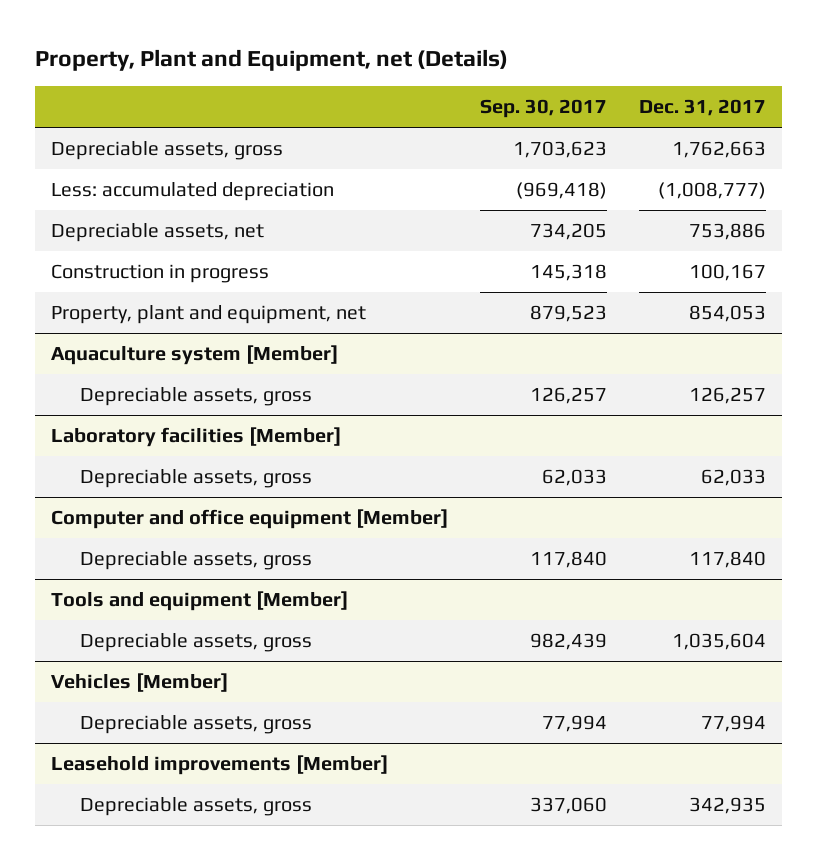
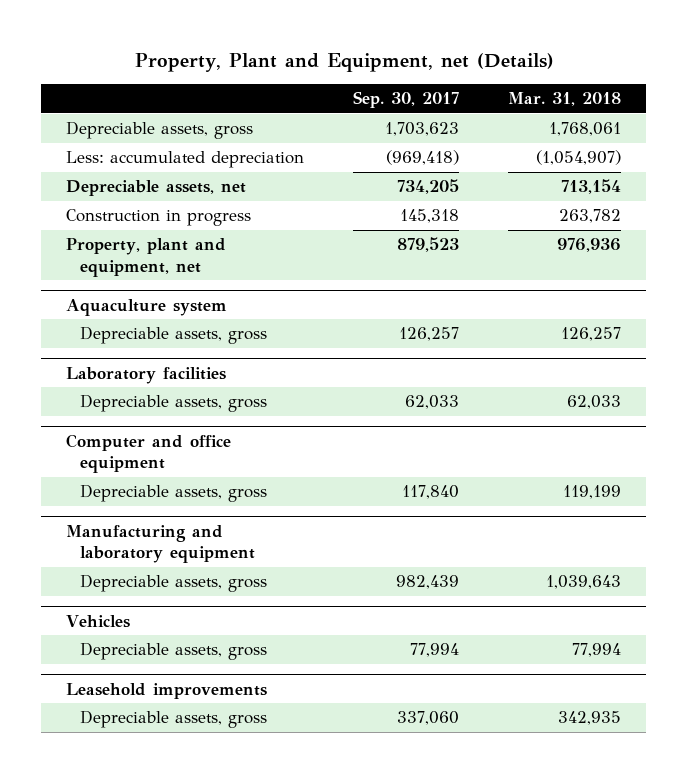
[639,99,767,117] Dec. 31, 2017 -> none
none -> [508,92,622,107] Mar. 31, 2018
[50,344,338,365] Aquaculture system [Member] -> [65,298,227,316] Aquaculture system
[50,426,341,447] Laboratory facilities [Member] -> [65,366,226,384] Laboratory facilities
[50,508,448,529] Computer and office equipment [Member] -> [65,433,231,474] Computer and office equipment
[50,590,348,611] Tools and equipment [Member] -> none
none -> [65,524,256,564] Manufacturing and laboratory equipment
[50,672,228,692] Vehicles [Member] -> [65,614,130,628] Vehicles
[50,754,388,775] Leasehold improvements [Member] -> [65,682,267,699] Leasehold improvements

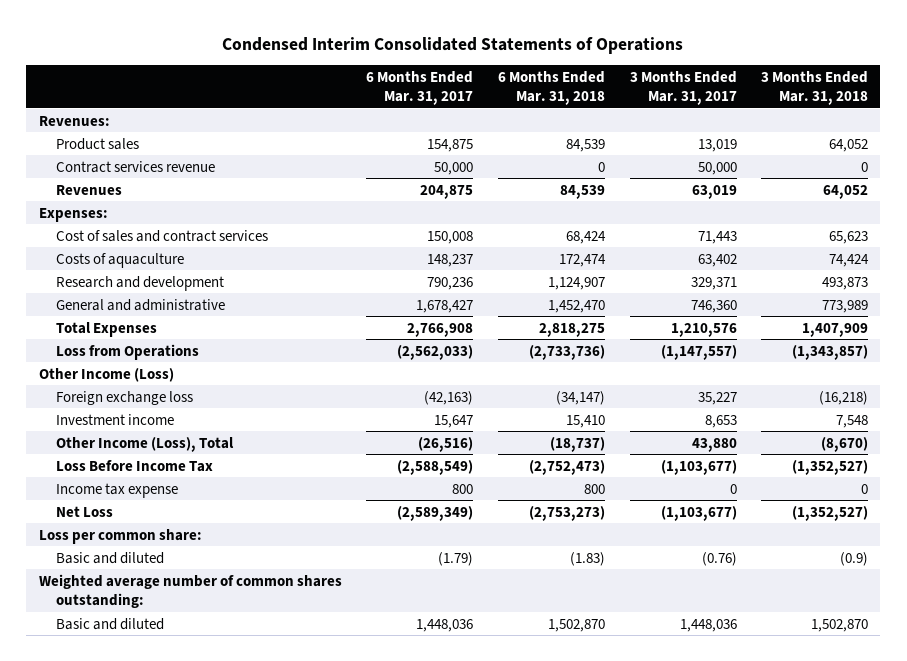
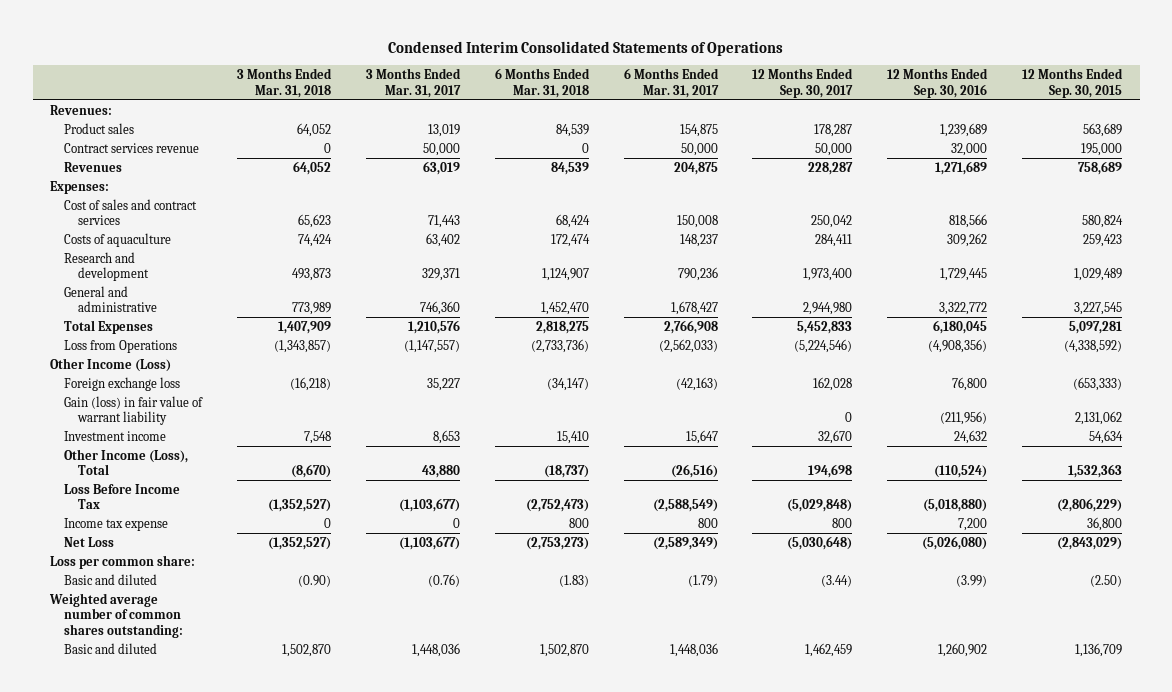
none -> [752,68,854,98] 12 Months Ended Sep. 30, 2017
none -> [887,68,989,98] 12 Months Ended Sep. 30, 2016
none -> [1022,68,1124,98] 12 Months Ended Sep. 30, 2015
none -> [64,395,204,426] Gain (loss) in fair value of warrant liability
[840,551,869,566] (0.9) -> [298,574,332,587] (0.90)

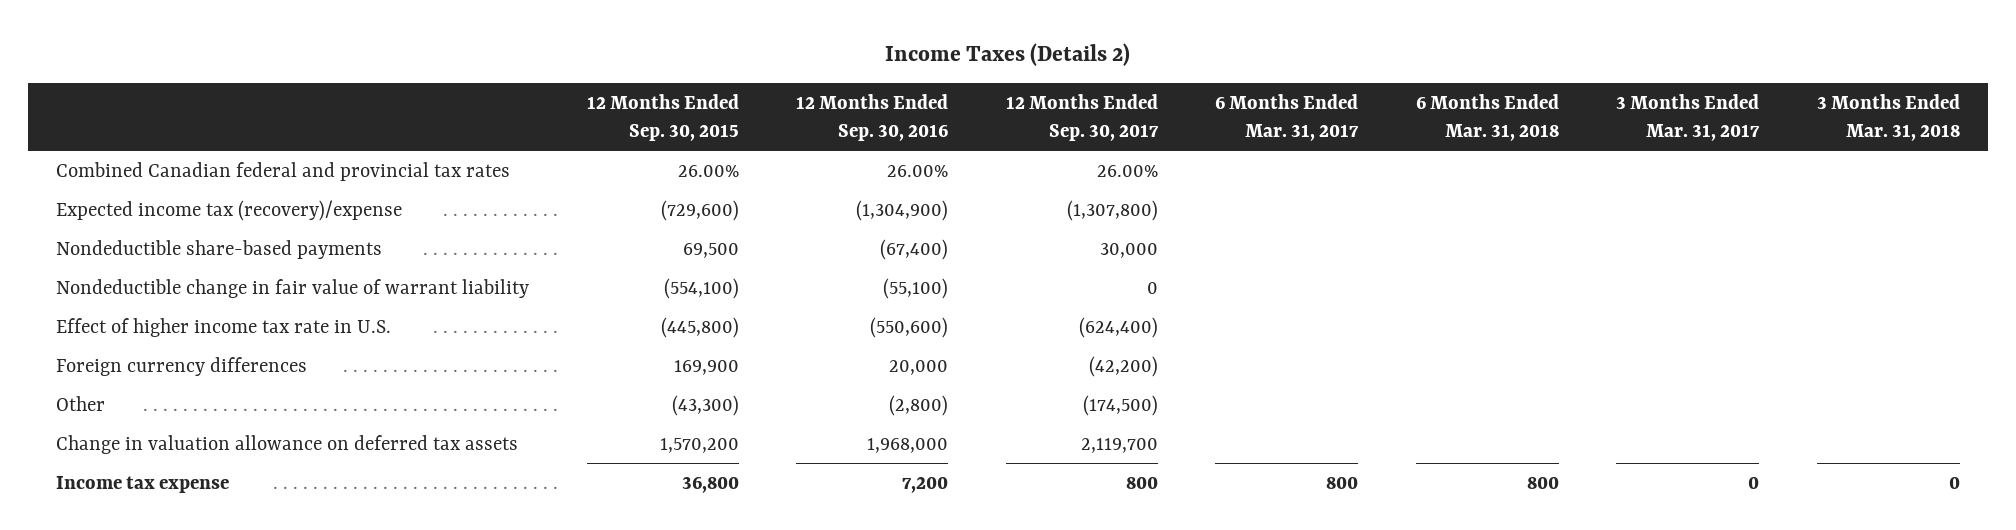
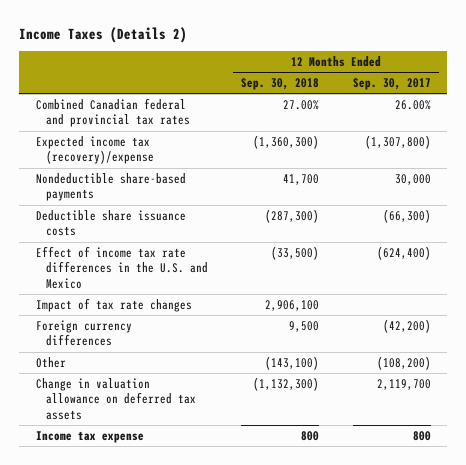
[586,93,739,141] 12 Months Ended Sep. 30, 2015 -> none
[796,93,949,141] 12 Months Ended Sep. 30, 2016 -> none
[1215,93,1360,141] 6 Months Ended Mar. 31, 2017 -> none
[1415,93,1559,141] 6 Months Ended Mar. 31, 2018 -> none
[1616,93,1761,141] 3 Months Ended Mar. 31, 2017 -> none
[1816,93,1960,141] 3 Months Ended Mar. 31, 2018 -> none
none -> [241,78,320,91] Sep. 30, 2018
[56,278,530,298] Nondeductible change in fair value of warrant liability -> none
none -> [35,209,186,237] Deductible share issuance costs
[56,317,392,337] Effect of higher income tax rate in U.S. -> [35,245,209,289] Effect of income tax rate differences in the U.S. and Mexico
none -> [35,297,192,312] Impact of tax rate changes
[1082,394,1158,416] (174,500) -> [376,355,431,370] (108,200)

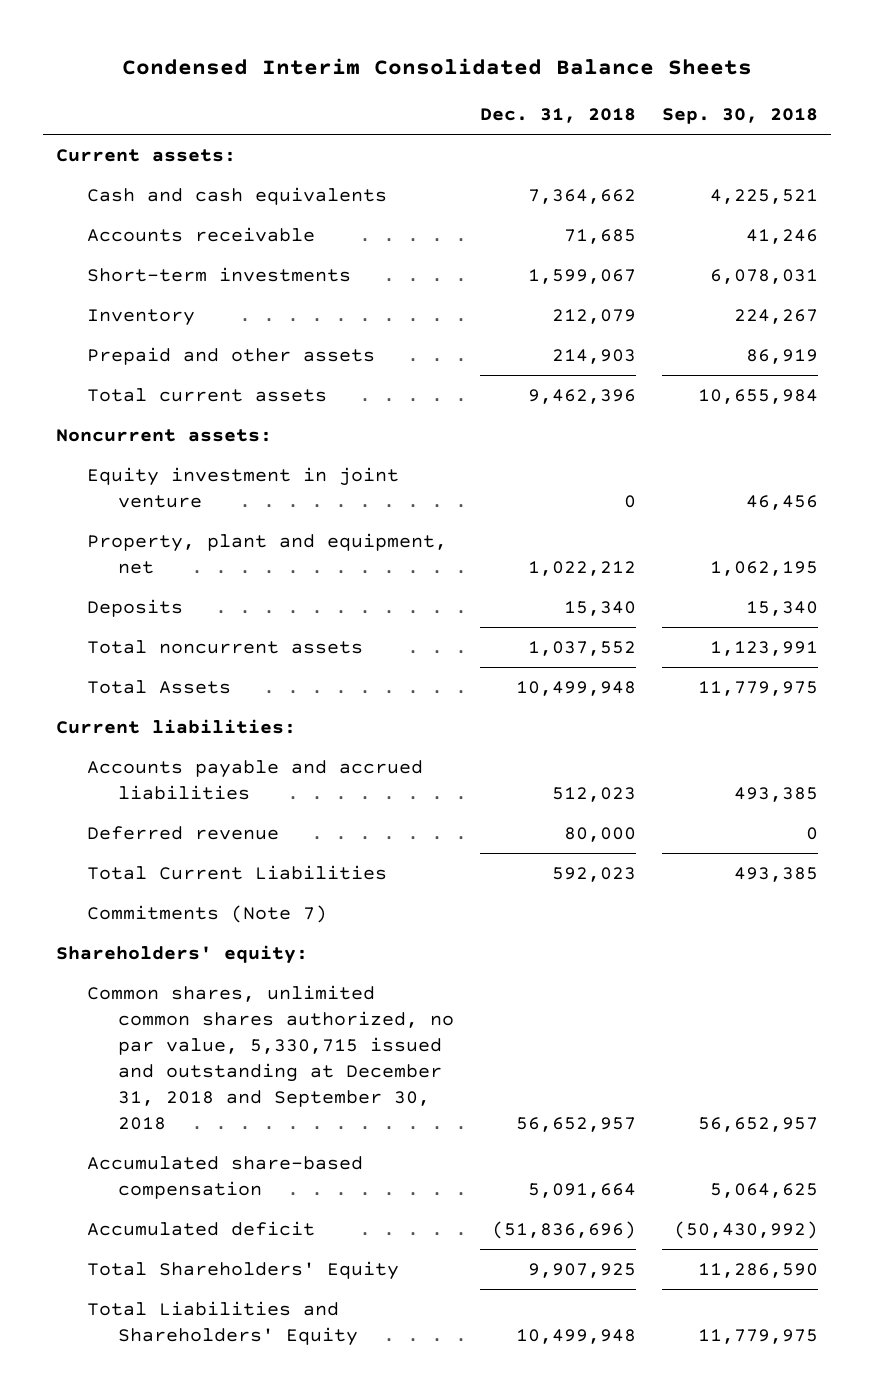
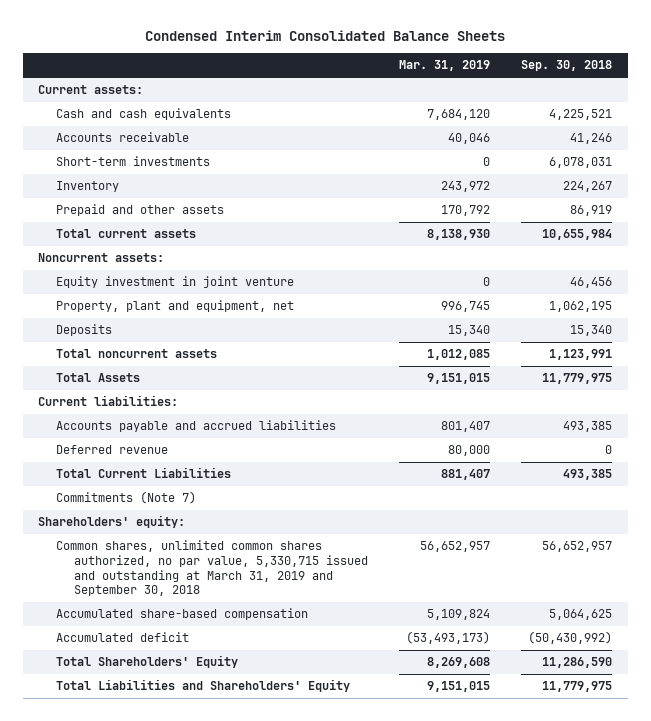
[480,108,637,124] Dec. 31, 2018 -> none
none -> [399,60,491,72] Mar. 31, 2019
[87,984,455,1130] Common shares, unlimited common shares authorized, no par value, 5,330,715 issued and outstanding at December 31, 2018 and September 30, 2018 -> [56,540,369,597] Common shares, unlimited common shares authorized, no par value, 5,330,715 issued and outstanding at March 31, 2019 and September 30, 2018

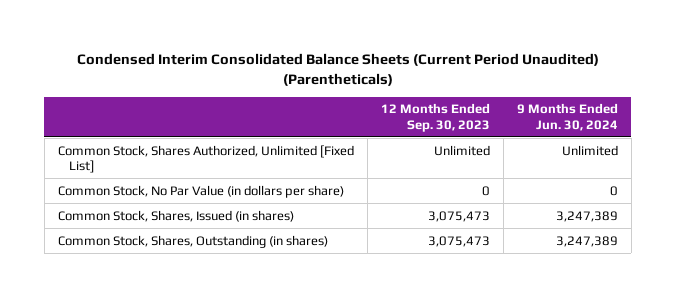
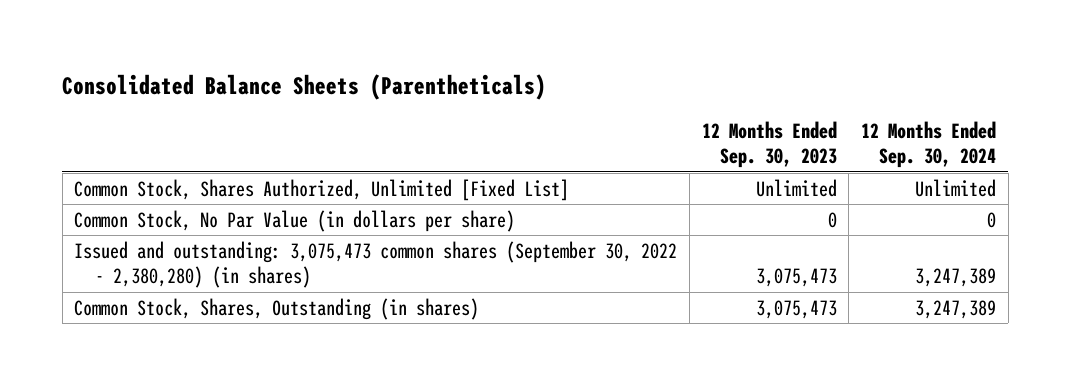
[76,52,599,86] Condensed Interim Consolidated Balance Sheets (Current Period Unaudited) (Parentheticals) -> [62,74,547,101] Consolidated Balance Sheets (Parentheticals)
[516,103,618,131] 9 Months Ended Jun. 30, 2024 -> none
none -> [861,120,997,169] 12 Months Ended Sep. 30, 2024
[57,209,294,222] Common Stock, Shares, Issued (in shares) -> [74,240,678,289] Issued and outstanding: 3,075,473 common shares (September 30, 2022 - 2,380,280) (in shares)

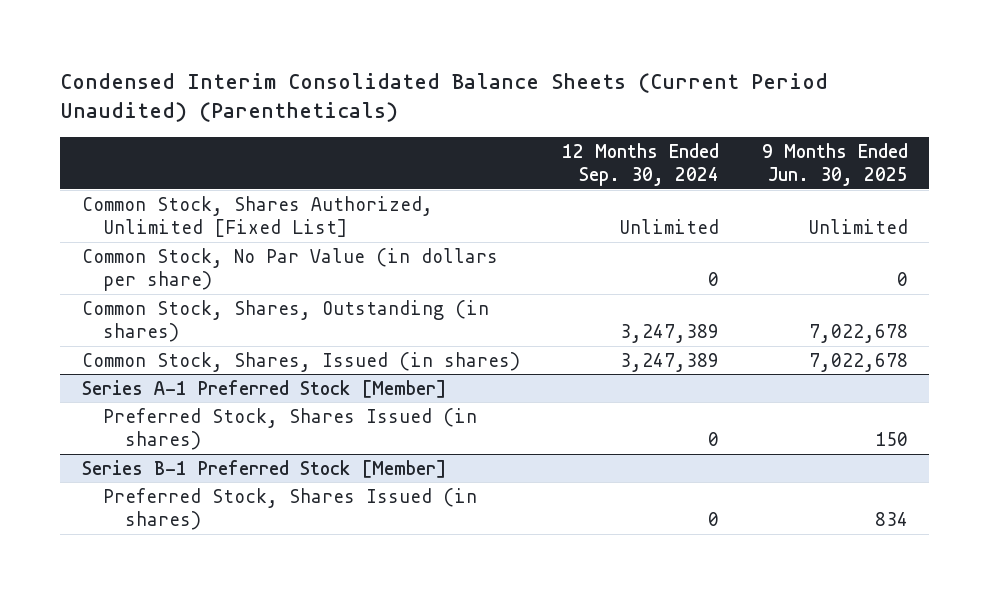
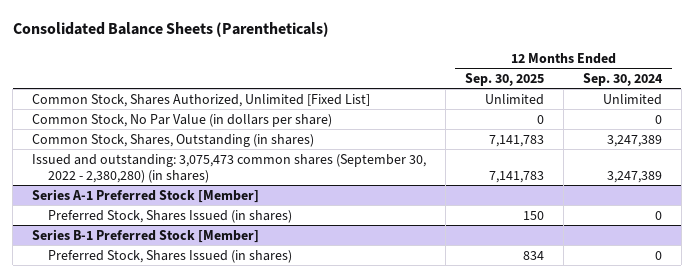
[60,73,829,123] Condensed Interim Consolidated Balance Sheets (Current Period Unaudited) (Parentheticals) -> [12,22,329,38] Consolidated Balance Sheets (Parentheticals)
[761,142,908,187] 9 Months Ended Jun. 30, 2025 -> none
none -> [465,72,545,86] Sep. 30, 2025
[81,351,520,372] Common Stock, Shares, Issued (in shares) -> [32,153,427,184] Issued and outstanding: 3,075,473 common shares (September 30, 2022 - 2,380,280) (in shares)

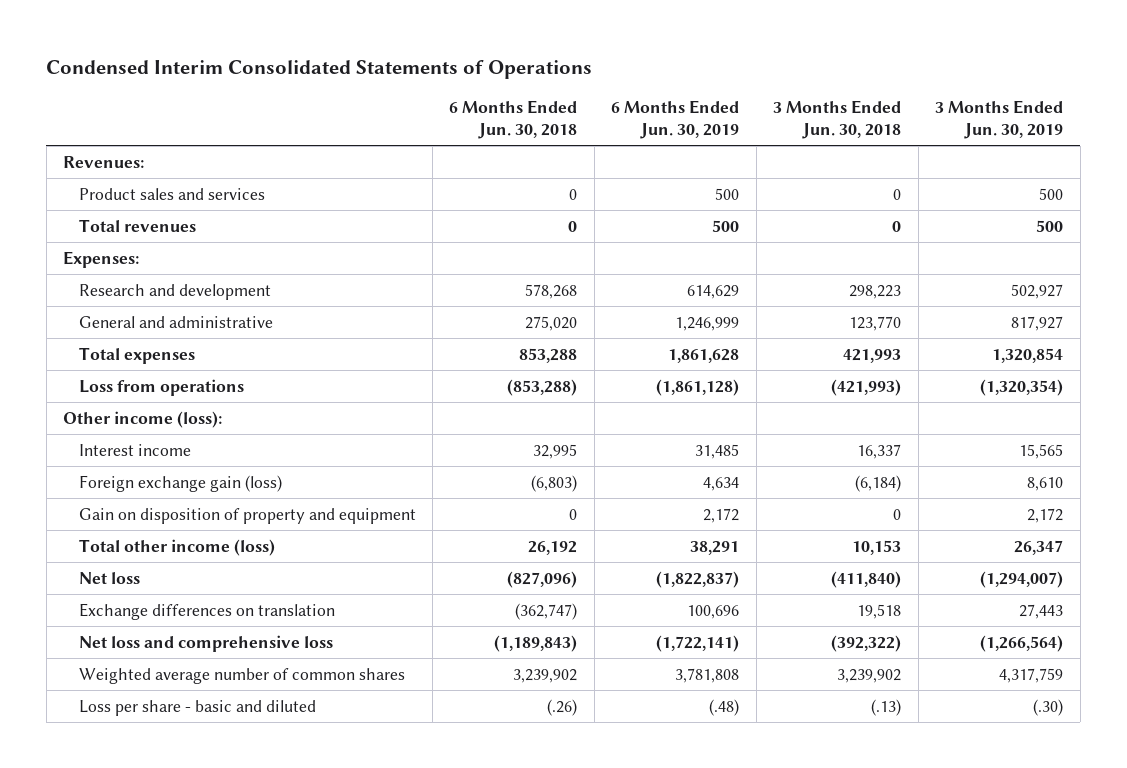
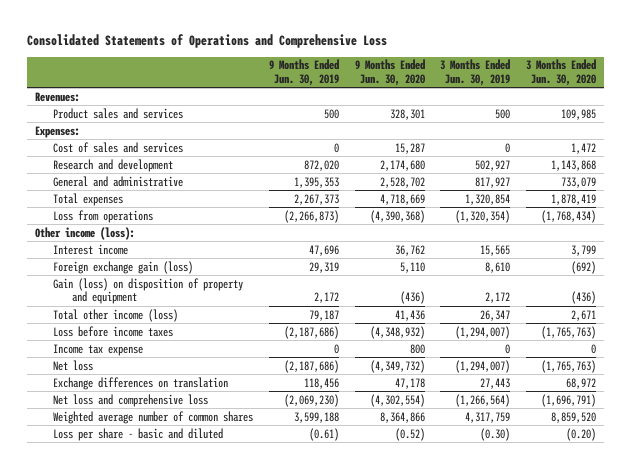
[46,59,593,79] Condensed Interim Consolidated Statements of Operations -> [26,34,387,49] Consolidated Statements of Operations and Comprehensive Loss
[449,100,578,139] 6 Months Ended Jun. 30, 2018 -> none
[611,100,740,139] 6 Months Ended Jun. 30, 2019 -> none
[773,100,902,139] 3 Months Ended Jun. 30, 2018 -> none
none -> [268,59,339,87] 9 Months Ended Jun. 30, 2019
none -> [354,59,425,87] 9 Months Ended Jun. 30, 2020
none -> [526,59,597,87] 3 Months Ended Jun. 30, 2020
[78,218,196,232] Total revenues -> none
none -> [53,141,184,153] Cost of sales and services
[78,507,416,524] Gain on disposition of property and equipment -> [53,277,244,305] Gain (loss) on disposition of property and equipment
none -> [53,325,174,337] Loss before income taxes
none -> [53,343,144,356] Income tax expense
[1033,698,1064,716] (.30) -> [480,427,511,441] (0.30)

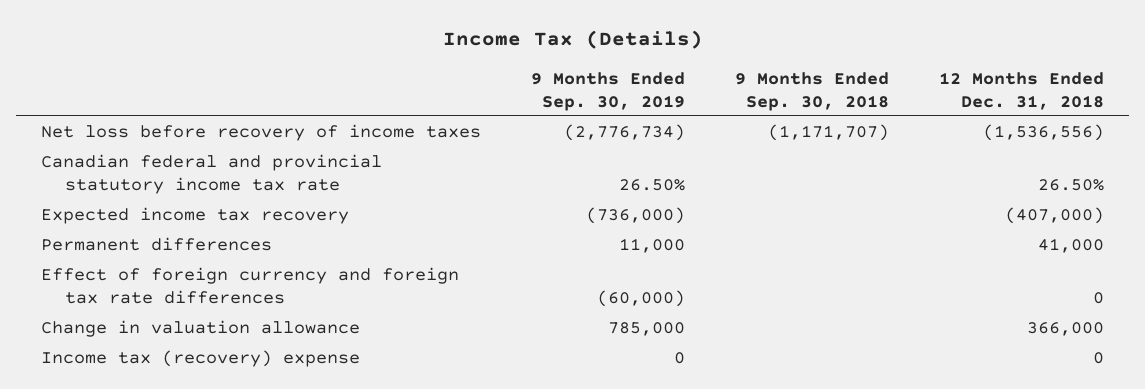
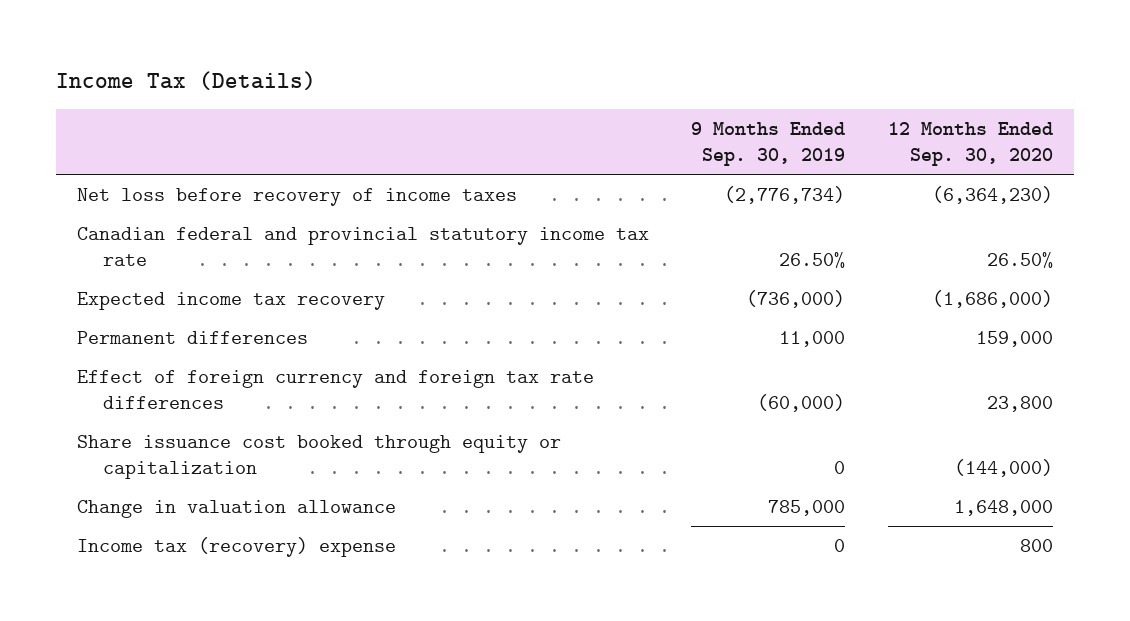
[735,71,890,111] 9 Months Ended Sep. 30, 2018 -> none
[939,71,1105,110] 12 Months Ended Dec. 31, 2018 -> none
none -> [887,122,1053,166] 12 Months Ended Sep. 30, 2020
none -> [77,434,562,479] Share issuance cost booked through equity or capitalization

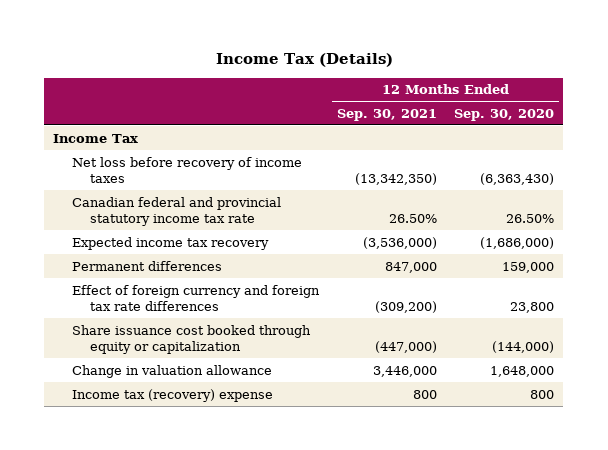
[691,122,846,166] 9 Months Ended Sep. 30, 2019 -> none
none -> [336,108,437,121] Sep. 30, 2021
none -> [53,133,139,143] Income Tax
[931,185,1053,204] (6,364,230) -> [480,173,555,186] (6,363,430)

